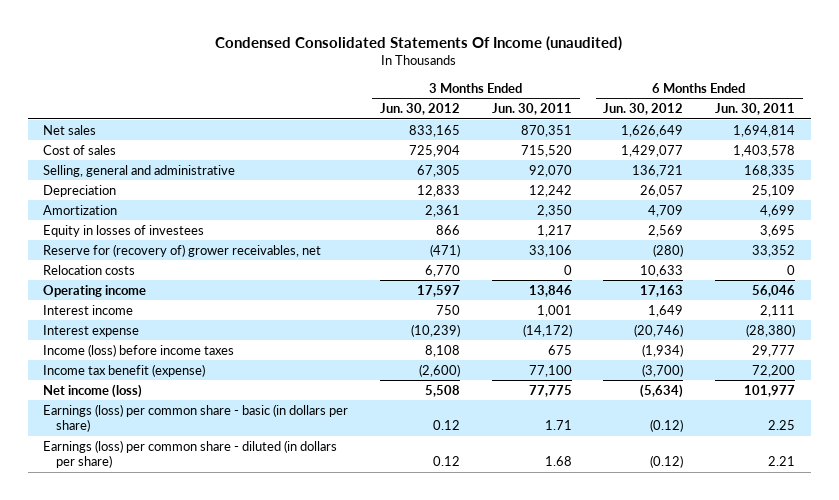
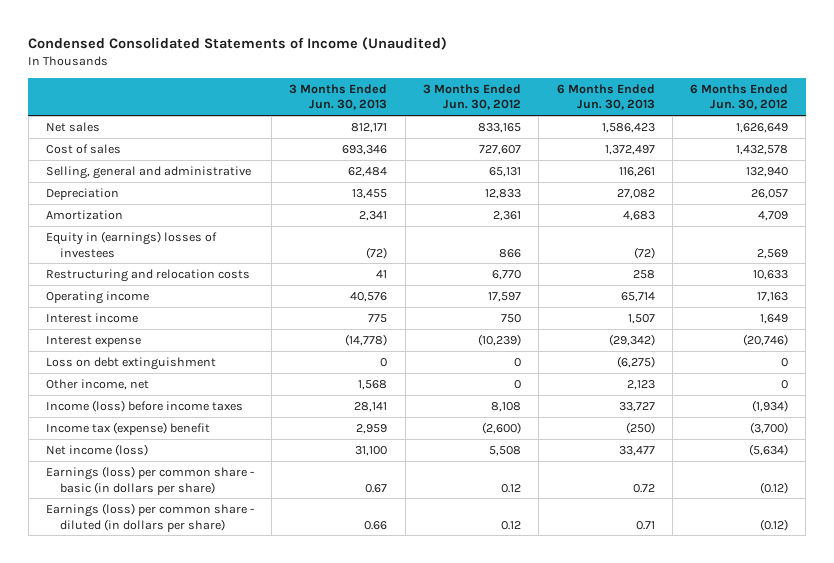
[215,35,623,51] Condensed Consolidated Statements Of Income (unaudited) -> [28,36,448,50] Condensed Consolidated Statements of Income (Unaudited)
[491,103,572,116] Jun. 30, 2011 -> none
[715,103,796,116] Jun. 30, 2011 -> none
none -> [289,83,388,111] 3 Months Ended Jun. 30, 2013
none -> [556,83,655,111] 6 Months Ended Jun. 30, 2013
[409,144,461,157] 725,904 -> [479,144,522,155] 727,607
[621,144,684,157] 1,429,077 -> [736,144,789,155] 1,432,578
[417,164,461,177] 67,305 -> [489,166,522,177] 65,131
[632,164,684,177] 136,721 -> [746,166,789,177] 132,940
[43,243,322,257] Reserve for (recovery of) grower receivables, net -> none
[43,224,205,237] Equity in losses of investees -> [45,230,217,258] Equity in (earnings) losses of investees
[43,264,136,275] Relocation costs -> [45,268,250,282] Restructuring and relocation costs
none -> [45,356,216,370] Loss on debt extinguishment
none -> [45,378,149,390] Other income, net
[43,363,206,377] Income tax benefit (expense) -> [45,421,210,435] Income tax (expense) benefit

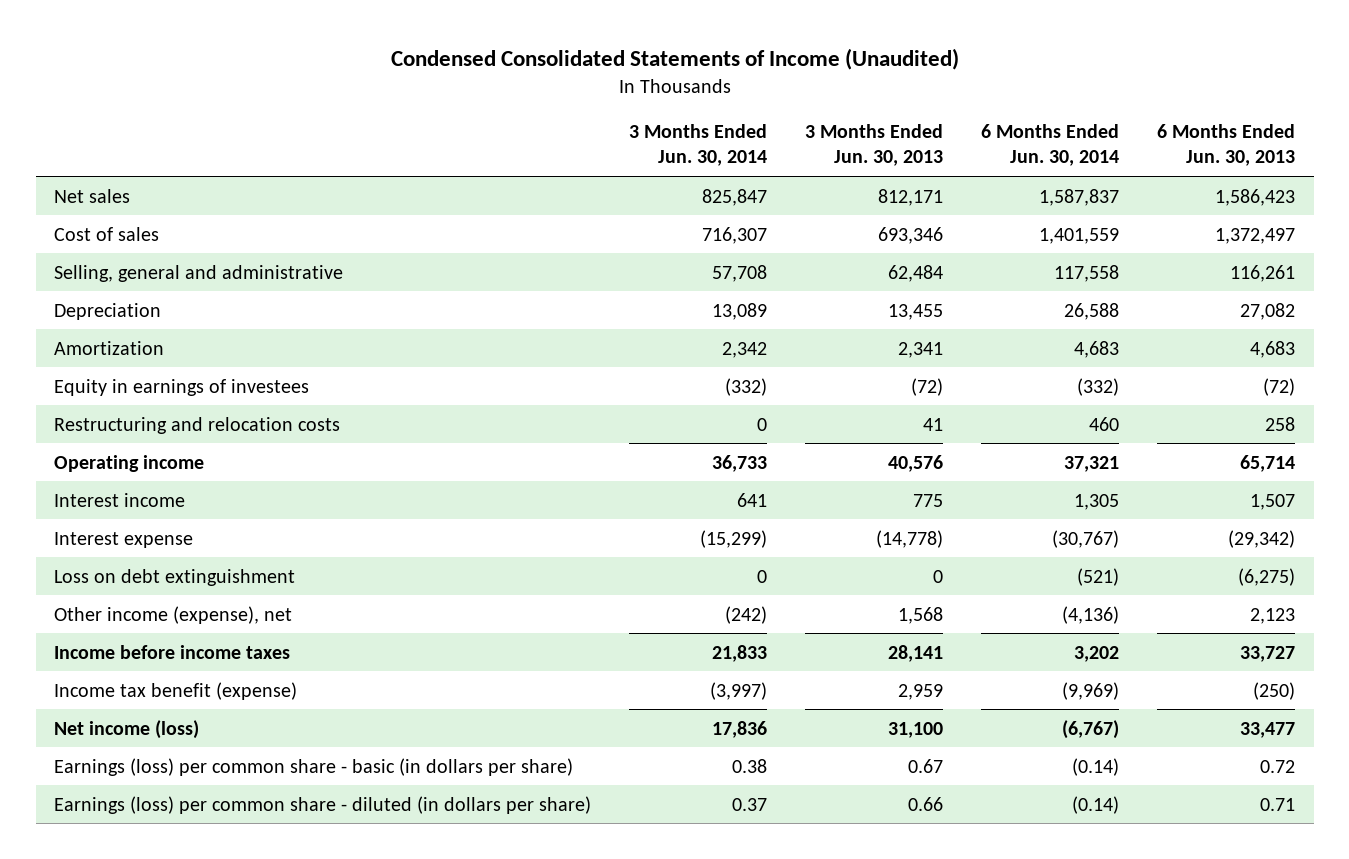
[423,83,522,111] 3 Months Ended Jun. 30, 2012 -> none
[690,83,789,111] 6 Months Ended Jun. 30, 2012 -> none
none -> [629,124,768,167] 3 Months Ended Jun. 30, 2014
none -> [980,124,1119,167] 6 Months Ended Jun. 30, 2014
[45,230,217,258] Equity in (earnings) losses of investees -> [54,378,310,396] Equity in earnings of investees
[45,378,149,390] Other income, net -> [54,605,293,624] Other income (expense), net
[45,399,243,412] Income (loss) before income taxes -> [54,644,291,659] Income before income taxes
[45,421,210,435] Income tax (expense) benefit -> [54,681,298,700] Income tax benefit (expense)

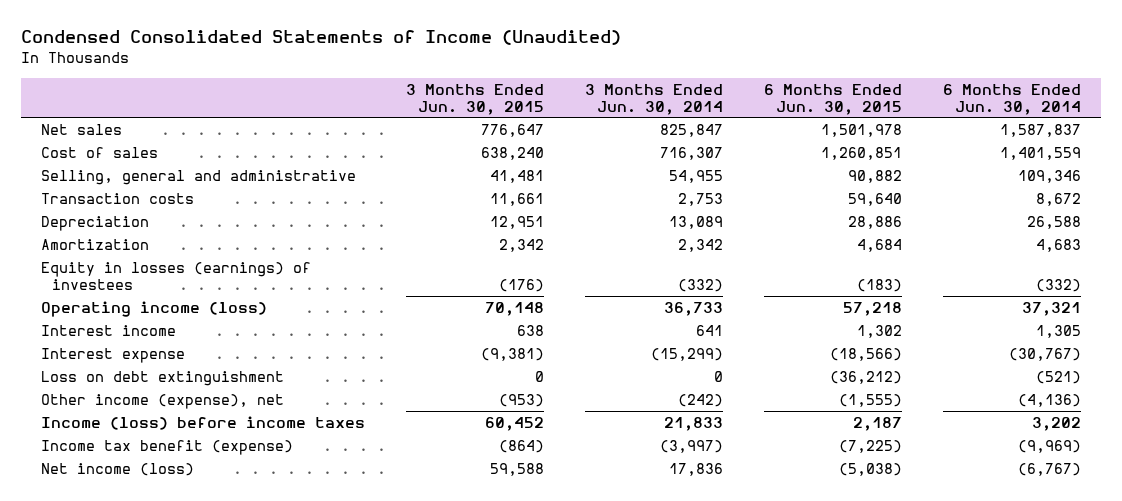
[805,124,944,167] 3 Months Ended Jun. 30, 2013 -> none
[1156,124,1295,167] 6 Months Ended Jun. 30, 2013 -> none
none -> [406,83,545,115] 3 Months Ended Jun. 30, 2015
none -> [763,83,902,115] 6 Months Ended Jun. 30, 2015
[712,264,768,282] 57,708 -> [668,169,723,183] 54,955
[1053,264,1119,282] 117,558 -> [1017,169,1081,183] 109,346
none -> [41,192,195,204] Transaction costs
[54,416,341,434] Restructuring and relocation costs -> none
[54,378,310,396] Equity in earnings of investees -> [41,261,312,290] Equity in losses (earnings) of investees
[54,454,205,472] Operating income -> [41,300,268,317] Operating income (loss)
[54,644,291,659] Income before income taxes -> [41,415,366,430] Income (loss) before income taxes
[54,757,574,776] Earnings (loss) per common share - basic (in dollars per share) -> none
[54,795,592,814] Earnings (loss) per common share - diluted (in dollars per share) -> none

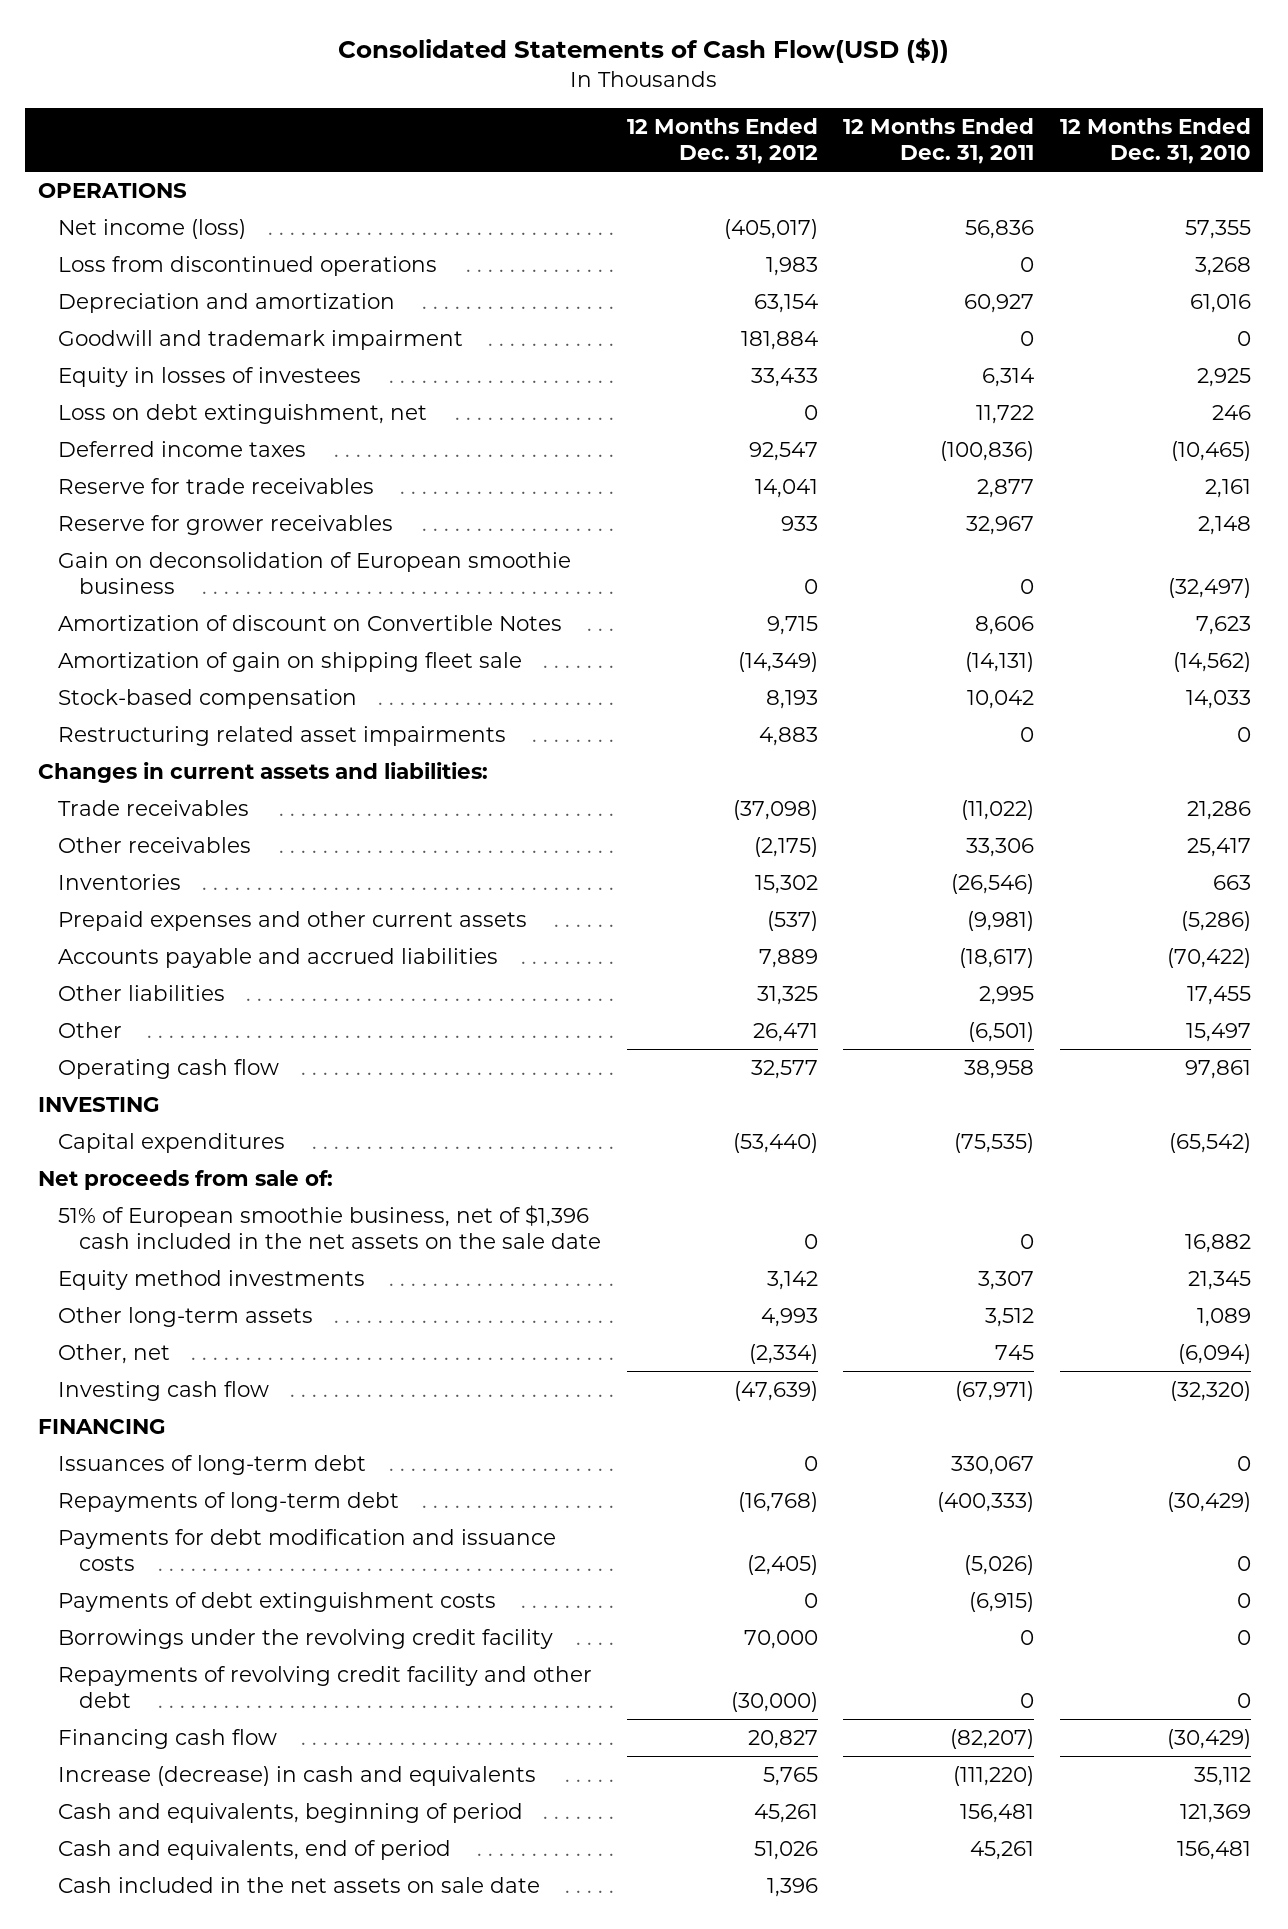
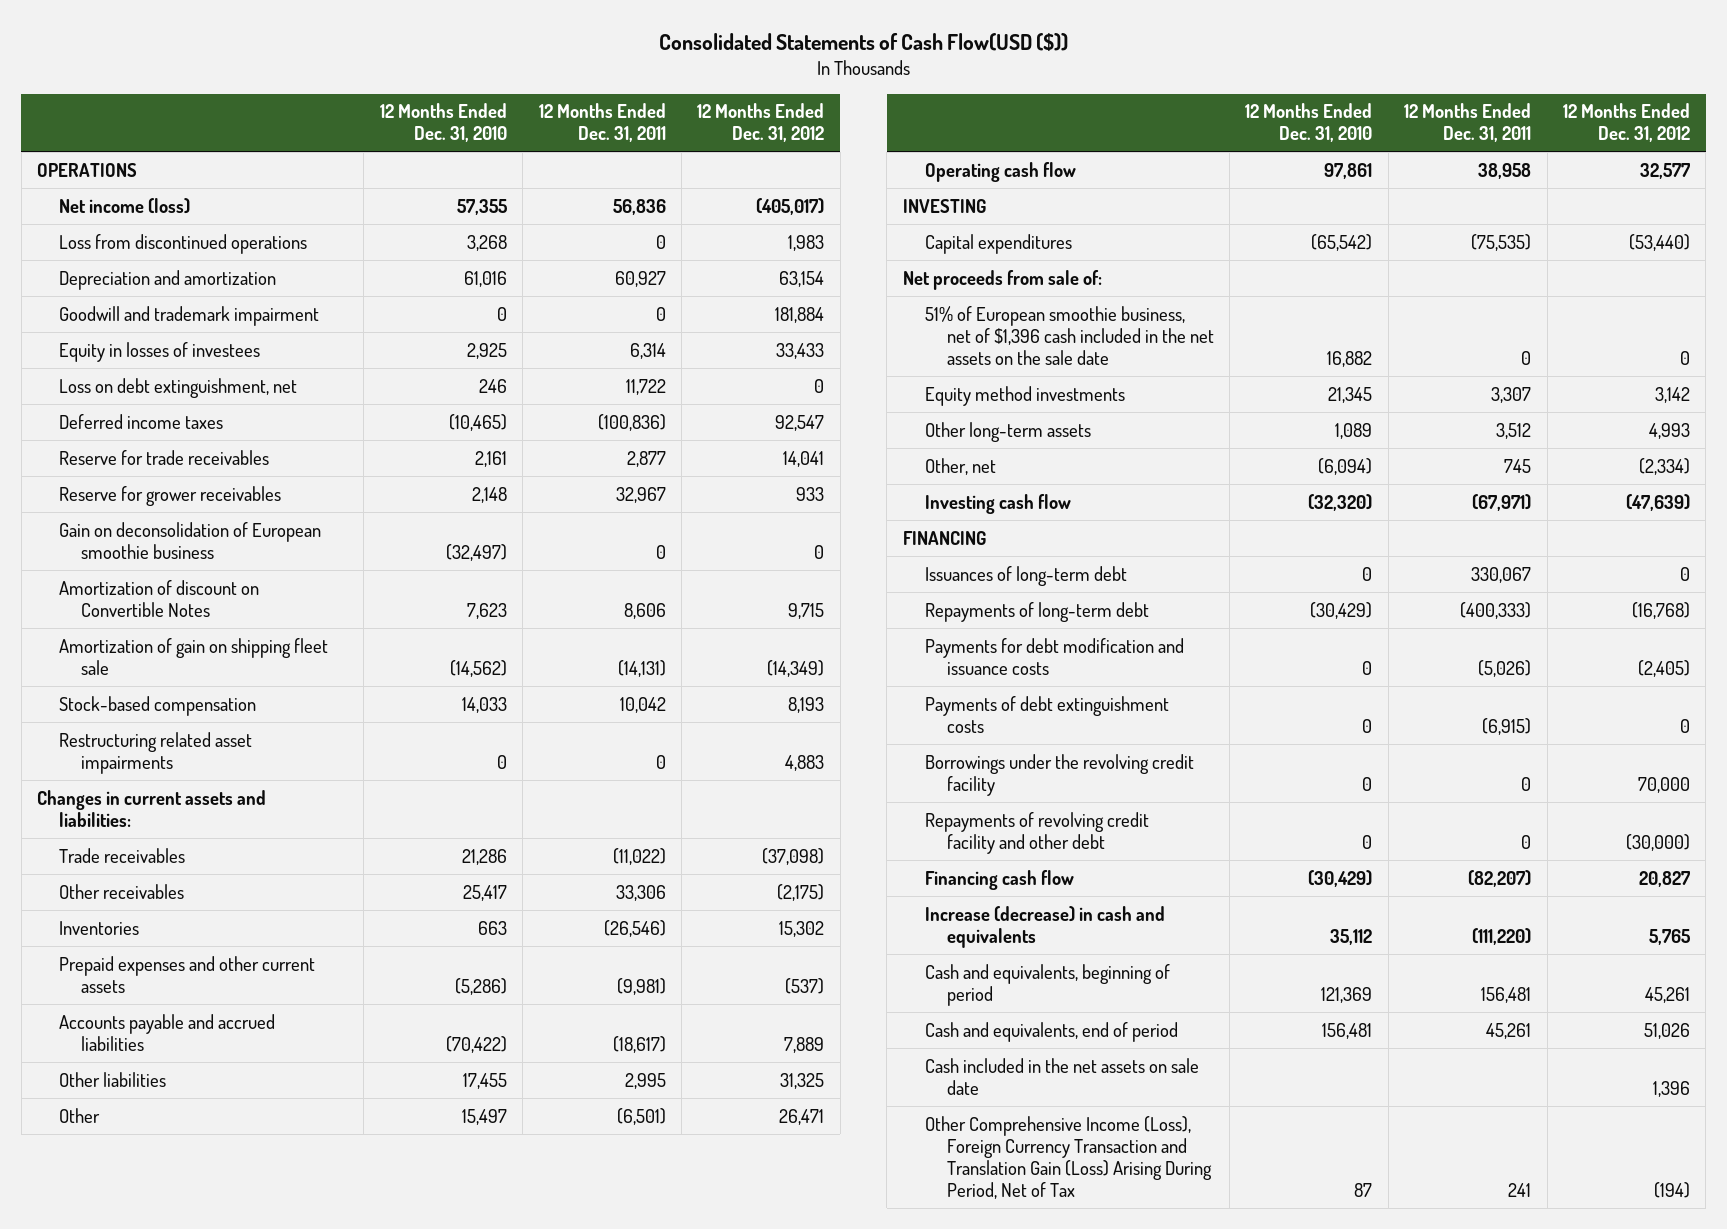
none -> [924,1115,1212,1199] Other Comprehensive Income (Loss), Foreign Currency Transaction and Translation Gain (Loss) Arising During Period, Net of Tax

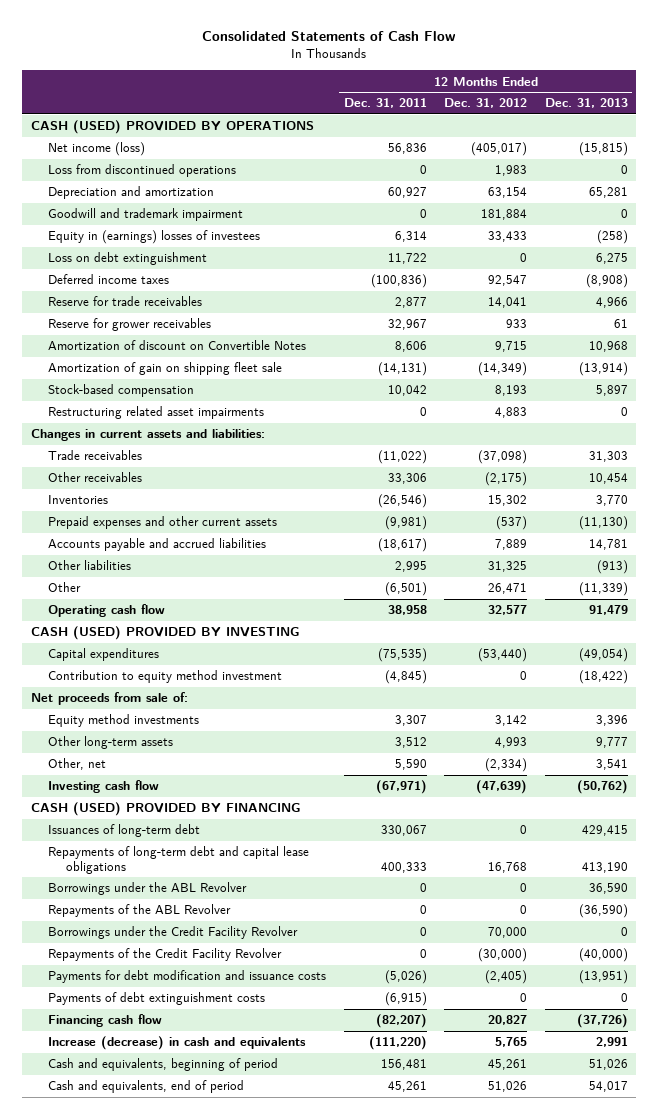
[658,33,1068,52] Consolidated Statements of Cash Flow(USD ($)) -> [202,31,457,42] Consolidated Statements of Cash Flow
[379,103,507,143] 12 Months Ended Dec. 31, 2010 -> none
none -> [544,98,628,109] Dec. 31, 2013
[37,162,138,177] OPERATIONS -> [30,120,314,135] CASH (USED) PROVIDED BY OPERATIONS
[58,341,260,362] Equity in losses of investees -> [48,230,261,245] Equity in (earnings) losses of investees
[58,377,297,398] Loss on debt extinguishment, net -> [48,252,208,266] Loss on debt extinguishment
[58,521,321,559] Gain on deconsolidation of European smoothie business -> none
[902,198,986,213] INVESTING -> [30,626,300,641] CASH (USED) PROVIDED BY INVESTING
none -> [48,670,283,684] Contribution to equity method investment
[924,305,1214,365] 51% of European smoothie business, net of $1,396 cash included in the net assets on the sale date -> none
[1504,458,1532,473] 745 -> [394,759,427,771] 5,590
[902,530,986,545] FINANCING -> [30,802,301,817] CASH (USED) PROVIDED BY FINANCING
[924,601,1149,622] Repayments of long-term debt -> [48,846,310,874] Repayments of long-term debt and capital lease obligations
[1460,601,1532,619] (400,333) -> [380,861,427,873] 400,333
[1632,601,1691,619] (16,768) -> [488,861,528,873] 16,768
none -> [48,882,248,896] Borrowings under the ABL Revolver
none -> [48,904,232,918] Repayments of the ABL Revolver
none -> [48,926,299,940] Borrowings under the Credit Facility Revolver
none -> [48,948,283,962] Repayments of the Credit Facility Revolver
[924,753,1194,796] Borrowings under the revolving credit facility -> none
[924,811,1149,854] Repayments of revolving credit facility and other debt -> none
[924,1057,1199,1095] Cash included in the net assets on sale date -> none
[924,1115,1212,1199] Other Comprehensive Income (Loss), Foreign Currency Transaction and Translation Gain (Loss) Arising During Period, Net of Tax -> none

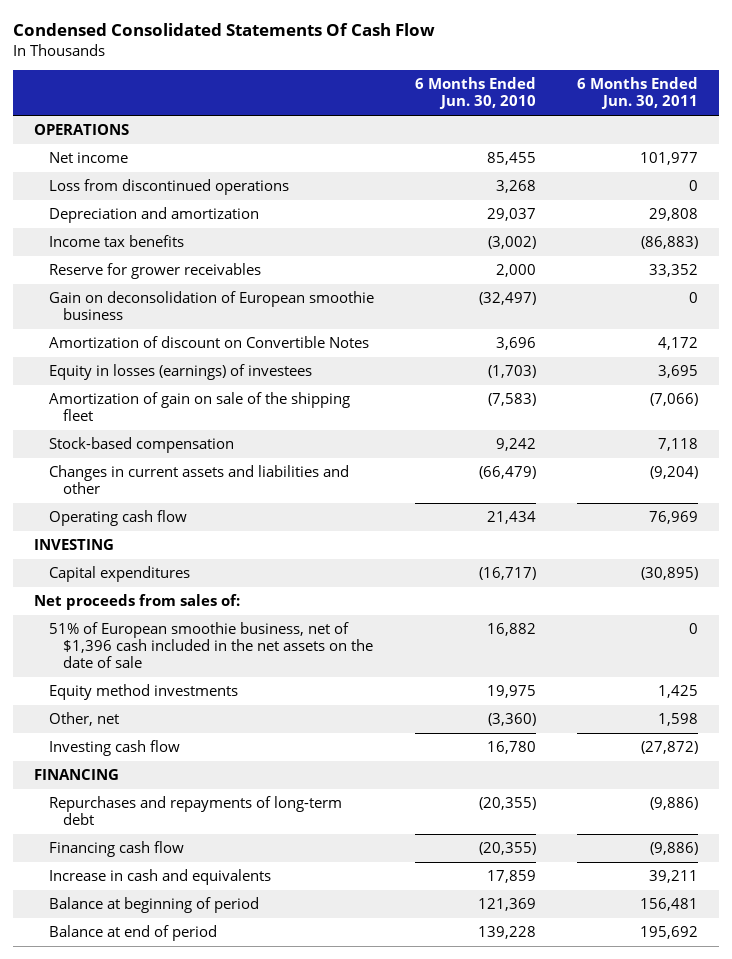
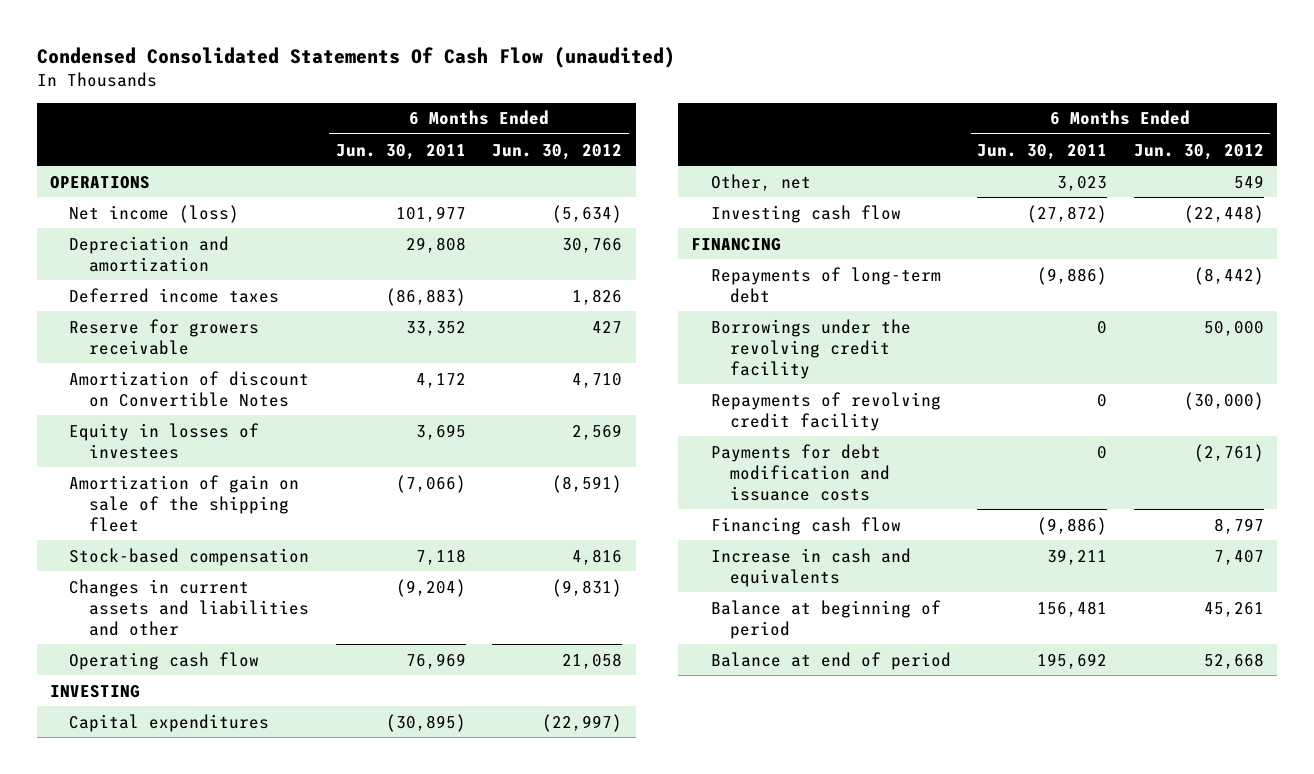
[13,23,436,37] Condensed Consolidated Statements Of Cash Flow -> [36,46,675,68] Condensed Consolidated Statements Of Cash Flow (unaudited)
[415,77,537,110] 6 Months Ended Jun. 30, 2010 -> none
none -> [492,143,623,160] Jun. 30, 2012
[48,179,289,196] Loss from discontinued operations -> none
[48,152,128,164] Net income -> [69,204,240,223] Net income (loss)
[48,291,374,320] Gain on deconsolidation of European smoothie business -> none
[48,235,184,248] Income tax benefits -> [69,287,280,303] Deferred income taxes
[48,263,261,280] Reserve for grower receivables -> [69,318,260,355] Reserve for growers receivable
[48,364,312,381] Equity in losses (earnings) of investees -> [69,422,260,459] Equity in losses of investees
[34,594,241,611] Net proceeds from sales of: -> none
[48,622,374,668] 51% of European smoothie business, net of $1,396 cash included in the net assets on the date of sale -> none
[48,684,238,701] Equity method investments -> none
[658,713,699,727] 1,598 -> [1057,175,1108,191] 3,023
[48,796,342,825] Repurchases and repayments of long-term debt -> [710,266,941,303] Repayments of long-term debt
none -> [710,318,911,379] Borrowings under the revolving credit facility
none -> [710,391,941,431] Repayments of revolving credit facility
none -> [710,443,891,501] Payments for debt modification and issuance costs

